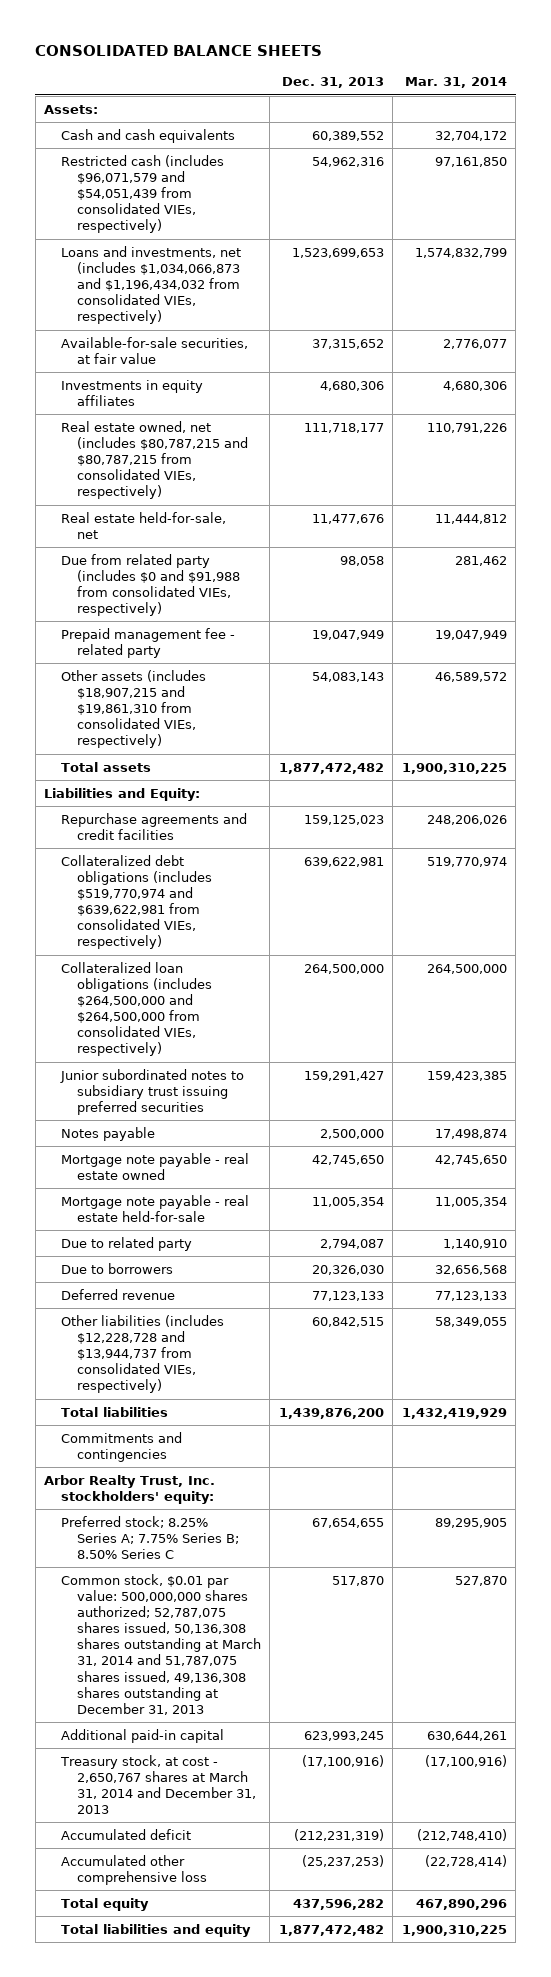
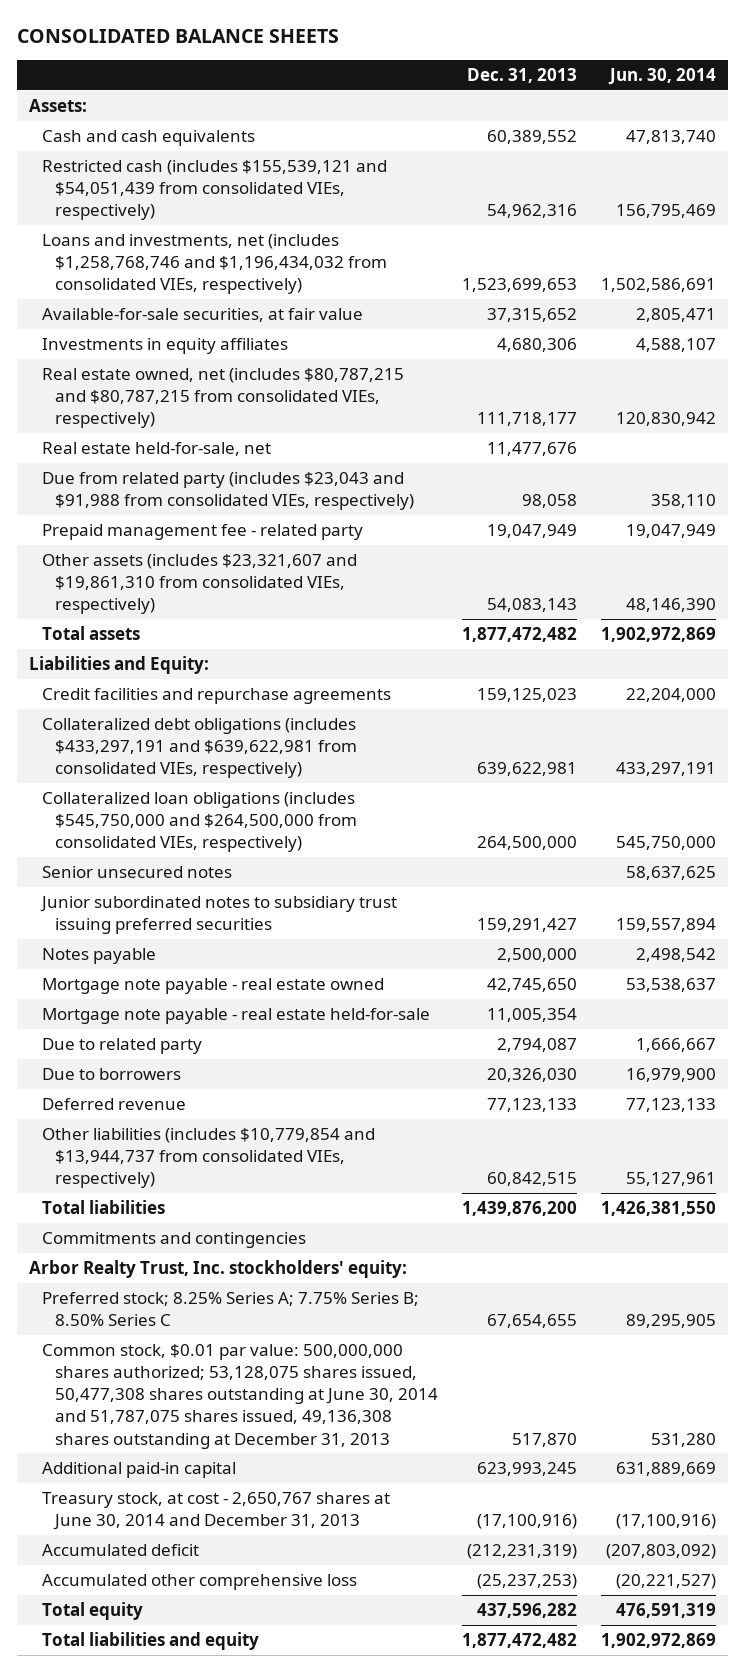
[404,77,507,89] Mar. 31, 2014 -> none
none -> [607,68,716,86] Jun. 30, 2014
[60,154,224,234] Restricted cash (includes $96,071,579 and $54,051,439 from consolidated VIEs, respectively) -> [41,159,387,221] Restricted cash (includes $155,539,121 and $54,051,439 from consolidated VIEs, respectively)
[60,245,241,325] Loans and investments, net (includes $1,034,066,873 and $1,196,434,032 from consolidated VIEs, respectively) -> [41,233,387,295] Loans and investments, net (includes $1,258,768,746 and $1,196,434,032 from consolidated VIEs, respectively)
[60,553,240,617] Due from related party (includes $0 and $91,988 from consolidated VIEs, respectively) -> [41,471,414,511] Due from related party (includes $23,043 and $91,988 from consolidated VIEs, respectively)
[60,669,206,749] Other assets (includes $18,907,215 and $19,861,310 from consolidated VIEs, respectively) -> [41,553,357,615] Other assets (includes $23,321,607 and $19,861,310 from consolidated VIEs, respectively)
[60,812,247,840] Repurchase agreements and credit facilities -> [41,687,391,704] Credit facilities and repurchase agreements
[60,854,212,950] Collateralized debt obligations (includes $519,770,974 and $639,622,981 from consolidated VIEs, respectively) -> [41,717,357,779] Collateralized debt obligations (includes $433,297,191 and $639,622,981 from consolidated VIEs, respectively)
[60,961,212,1057] Collateralized loan obligations (includes $264,500,000 and $264,500,000 from consolidated VIEs, respectively) -> [41,791,357,853] Collateralized loan obligations (includes $545,750,000 and $264,500,000 from consolidated VIEs, respectively)
none -> [41,865,232,878] Senior unsecured notes
[60,1314,224,1394] Other liabilities (includes $12,228,728 and $13,944,737 from consolidated VIEs, respectively) -> [41,1127,375,1189] Other liabilities (includes $10,779,854 and $13,944,737 from consolidated VIEs, respectively)
[60,1573,261,1715] Common stock, $0.01 par value: 500,000,000 shares authorized; 52,787,075 shares issued, 50,136,308 shares outstanding at March 31, 2014 and 51,787,075 shares issued, 49,136,308 shares outstanding at December 31, 2013 -> [41,1343,438,1449] Common stock, $0.01 par value: 500,000,000 shares authorized; 53,128,075 shares issued, 50,477,308 shares outstanding at June 30, 2014 and 51,787,075 shares issued, 49,136,308 shares outstanding at December 31, 2013
[59,1754,256,1815] Treasury stock, at cost - 2,650,767 shares at March 31, 2014 and December 31, 2013 -> [41,1491,390,1531] Treasury stock, at cost - 2,650,767 shares at June 30, 2014 and December 31, 2013

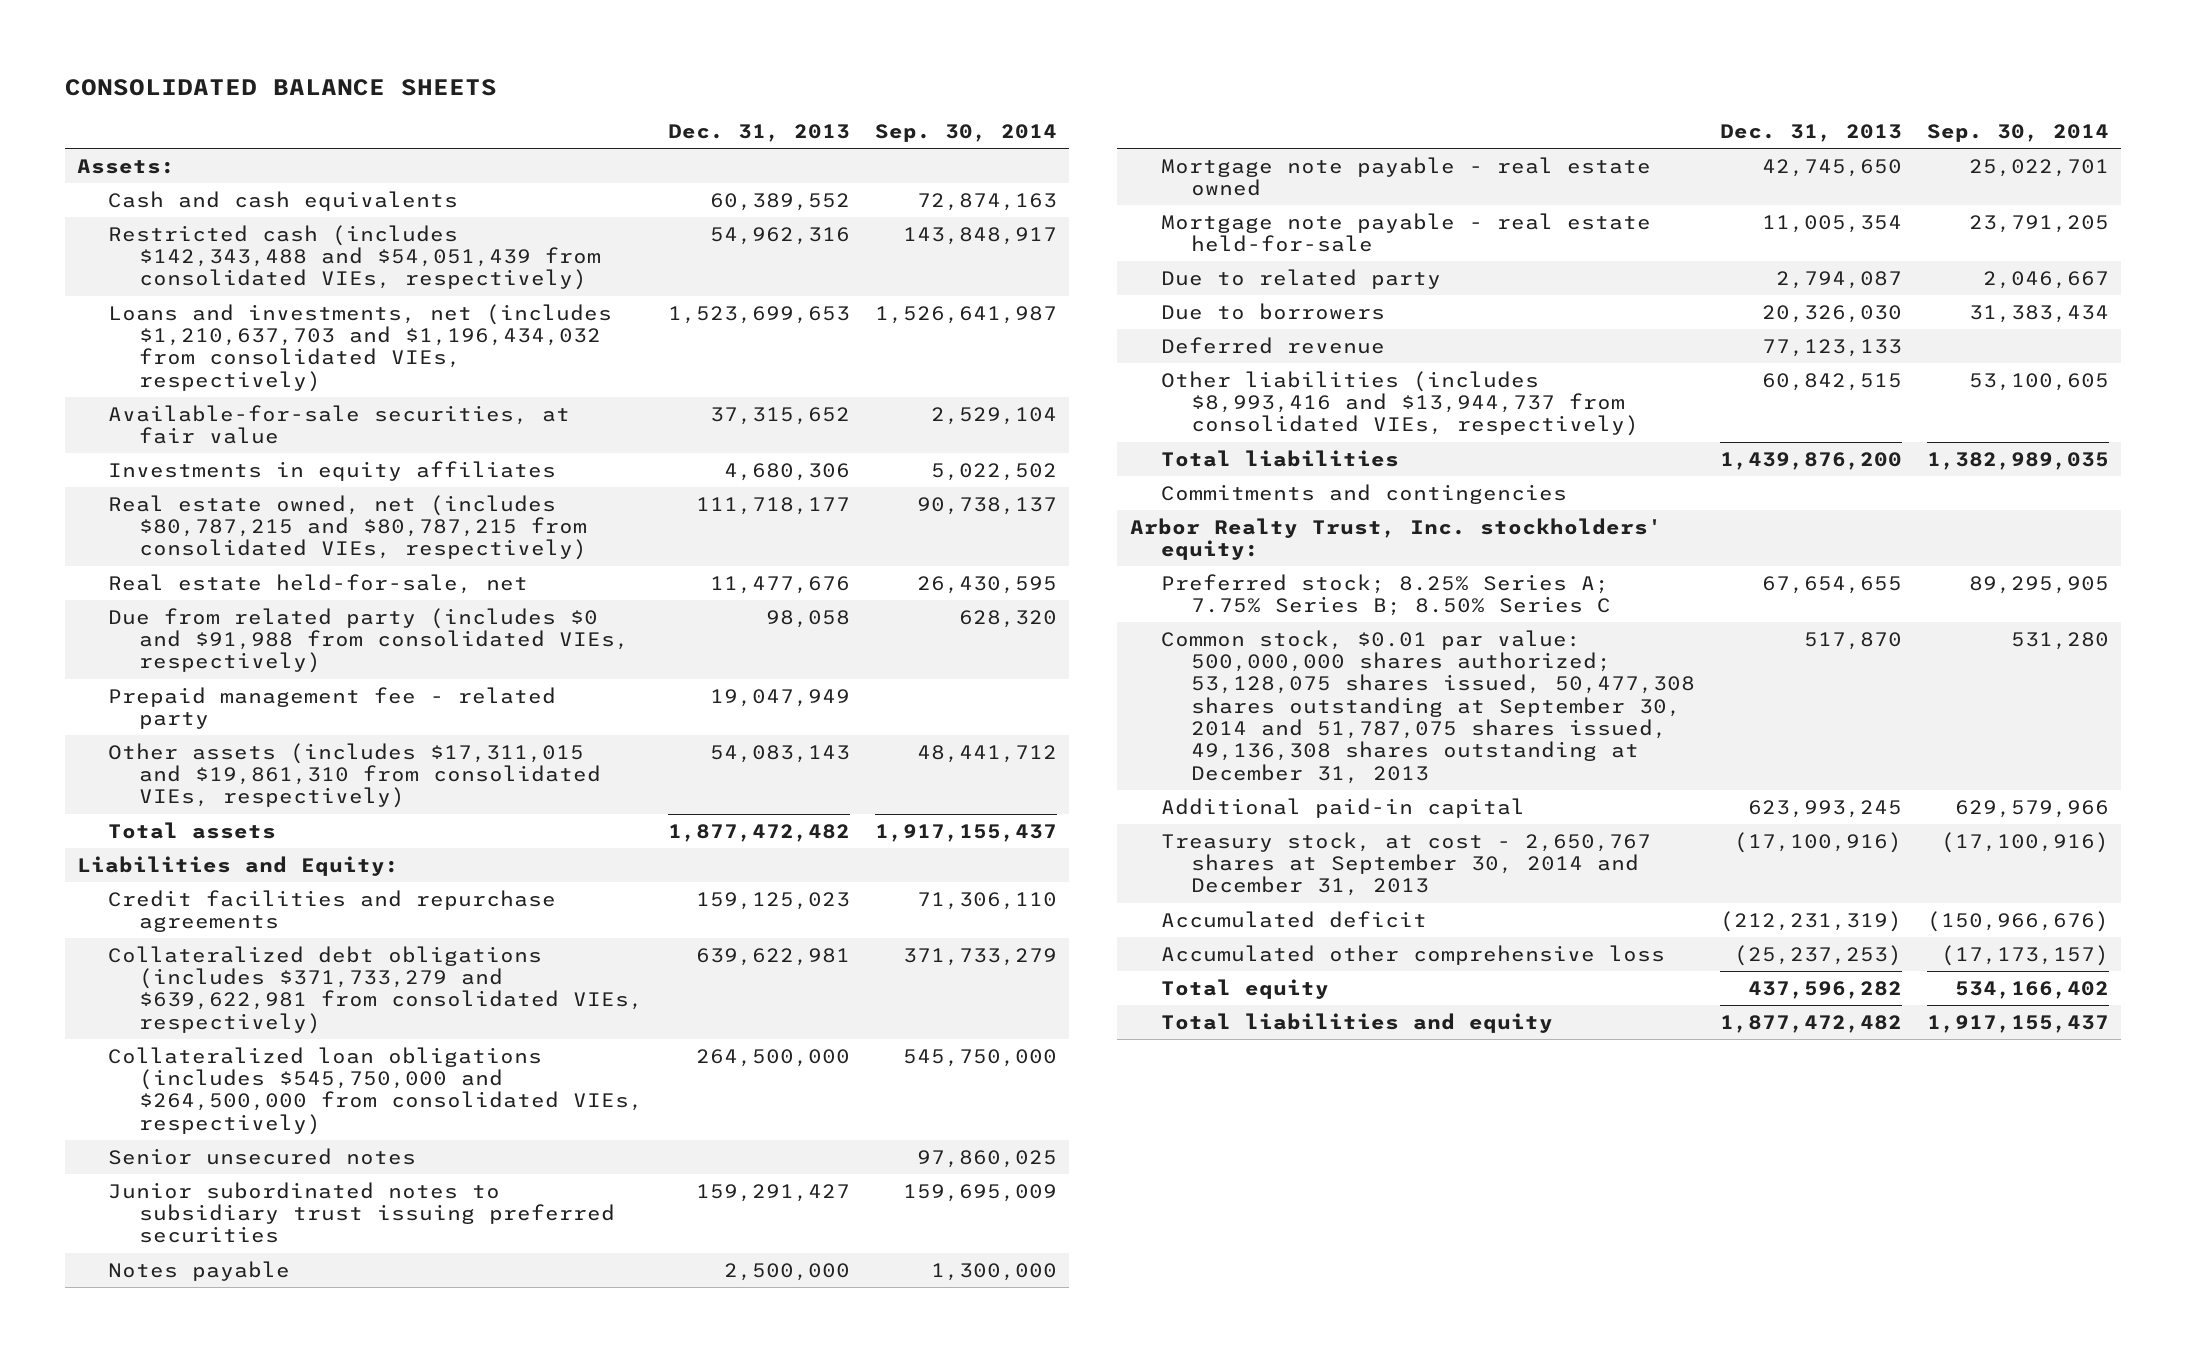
[607,68,716,86] Jun. 30, 2014 -> none
none -> [874,124,1057,143] Sep. 30, 2014
[41,159,387,221] Restricted cash (includes $155,539,121 and $54,051,439 from consolidated VIEs, respectively) -> [108,224,602,291] Restricted cash (includes $142,343,488 and $54,051,439 from consolidated VIEs, respectively)
[41,233,387,295] Loans and investments, net (includes $1,258,768,746 and $1,196,434,032 from consolidated VIEs, respectively) -> [108,303,613,392] Loans and investments, net (includes $1,210,637,703 and $1,196,434,032 from consolidated VIEs, respectively)
[41,471,414,511] Due from related party (includes $23,043 and $91,988 from consolidated VIEs, respectively) -> [108,607,630,674] Due from related party (includes $0 and $91,988 from consolidated VIEs, respectively)
[41,553,357,615] Other assets (includes $23,321,607 and $19,861,310 from consolidated VIEs, respectively) -> [108,742,602,809] Other assets (includes $17,311,015 and $19,861,310 from consolidated VIEs, respectively)
[41,717,357,779] Collateralized debt obligations (includes $433,297,191 and $639,622,981 from consolidated VIEs, respectively) -> [108,945,644,1034] Collateralized debt obligations (includes $371,733,279 and $639,622,981 from consolidated VIEs, respectively)
[41,1127,375,1189] Other liabilities (includes $10,779,854 and $13,944,737 from consolidated VIEs, respectively) -> [1160,370,1640,437] Other liabilities (includes $8,993,416 and $13,944,737 from consolidated VIEs, respectively)
[41,1343,438,1449] Common stock, $0.01 par value: 500,000,000 shares authorized; 53,128,075 shares issued, 50,477,308 shares outstanding at June 30, 2014 and 51,787,075 shares issued, 49,136,308 shares outstanding at December 31, 2013 -> [1160,629,1696,784] Common stock, $0.01 par value: 500,000,000 shares authorized; 53,128,075 shares issued, 50,477,308 shares outstanding at September 30, 2014 and 51,787,075 shares issued, 49,136,308 shares outstanding at December 31, 2013
[41,1491,390,1531] Treasury stock, at cost - 2,650,767 shares at June 30, 2014 and December 31, 2013 -> [1160,831,1651,897] Treasury stock, at cost - 2,650,767 shares at September 30, 2014 and December 31, 2013

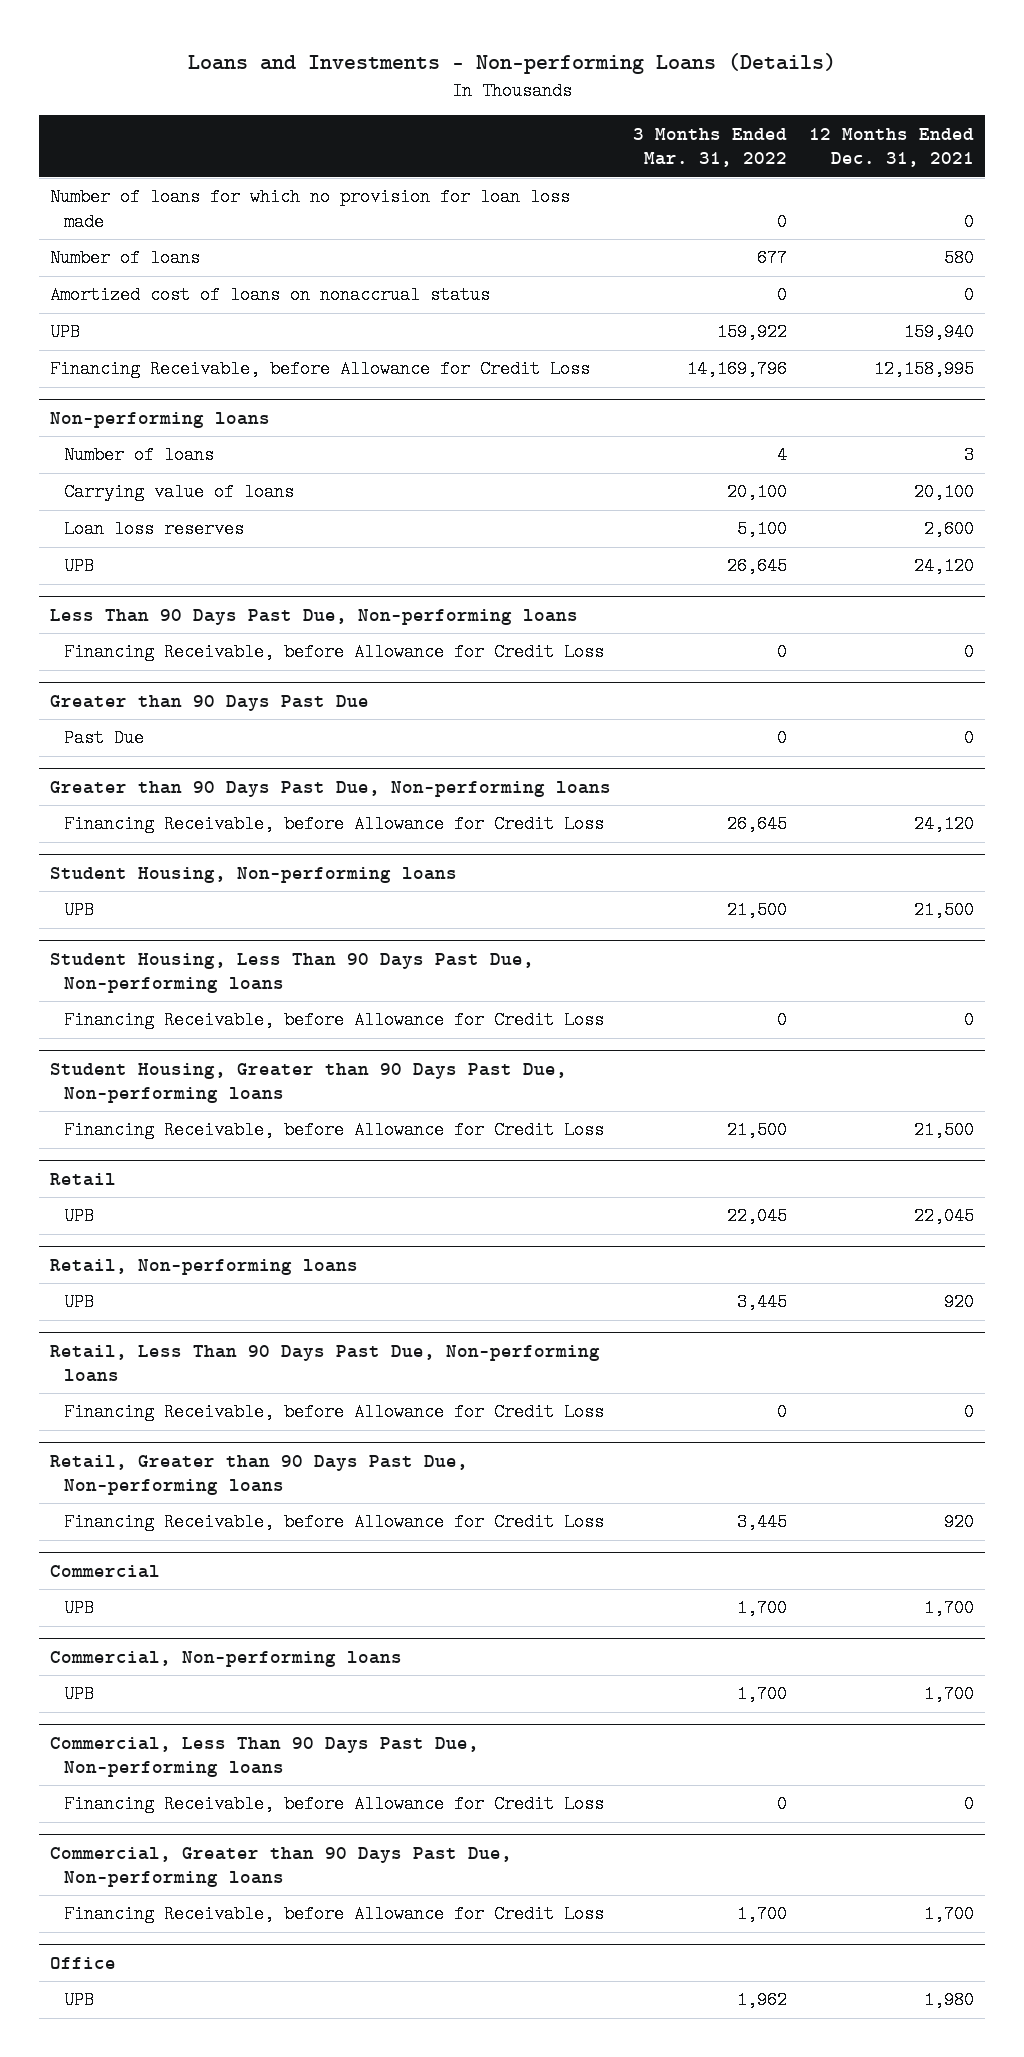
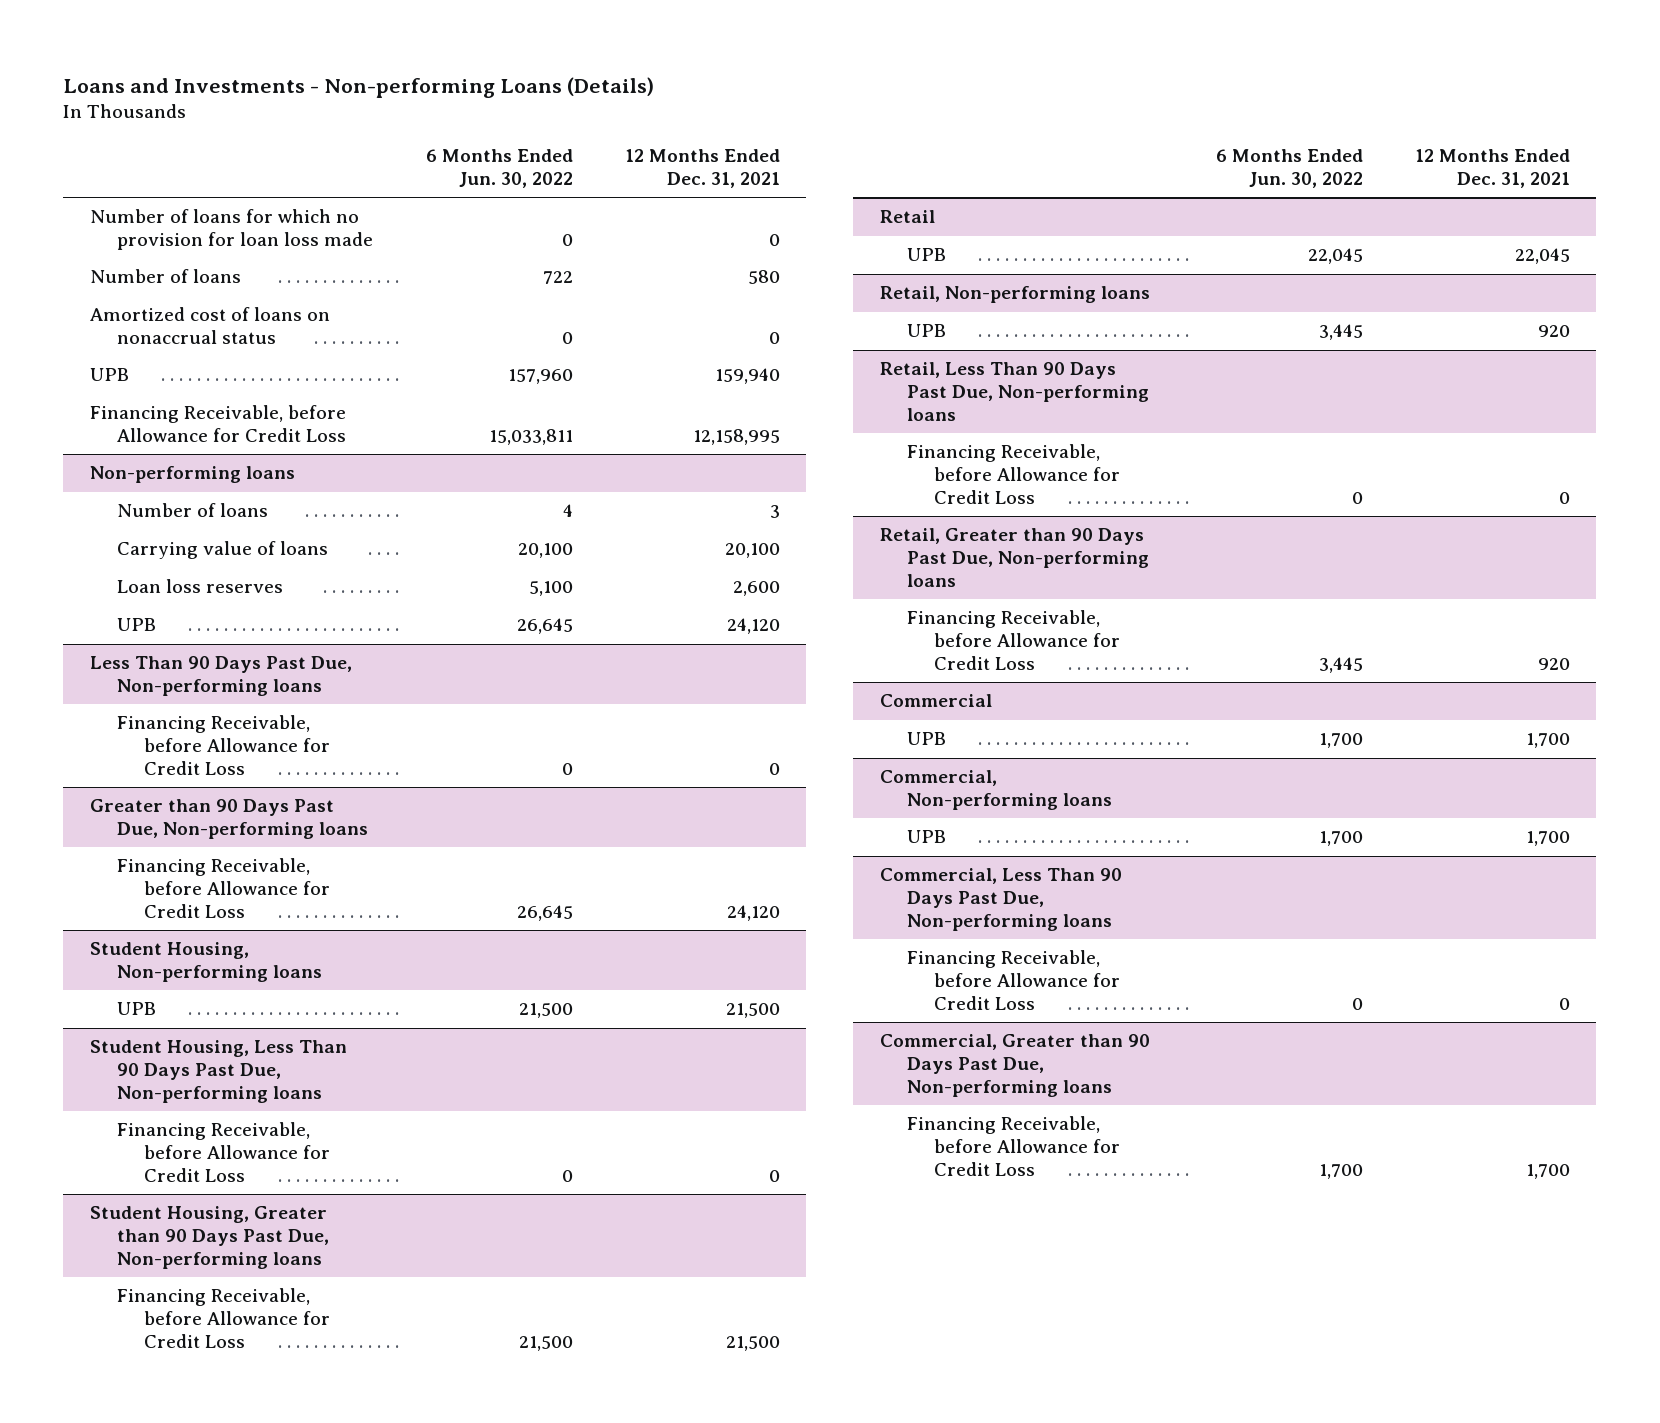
[632,127,787,168] 3 Months Ended Mar. 31, 2022 -> none
none -> [425,148,573,188] 6 Months Ended Jun. 30, 2022
[49,694,369,711] Greater than 90 Days Past Due -> none
[63,729,144,748] Past Due -> none
[49,1956,116,1969] Office -> none
[63,1991,94,2010] UPB -> none

